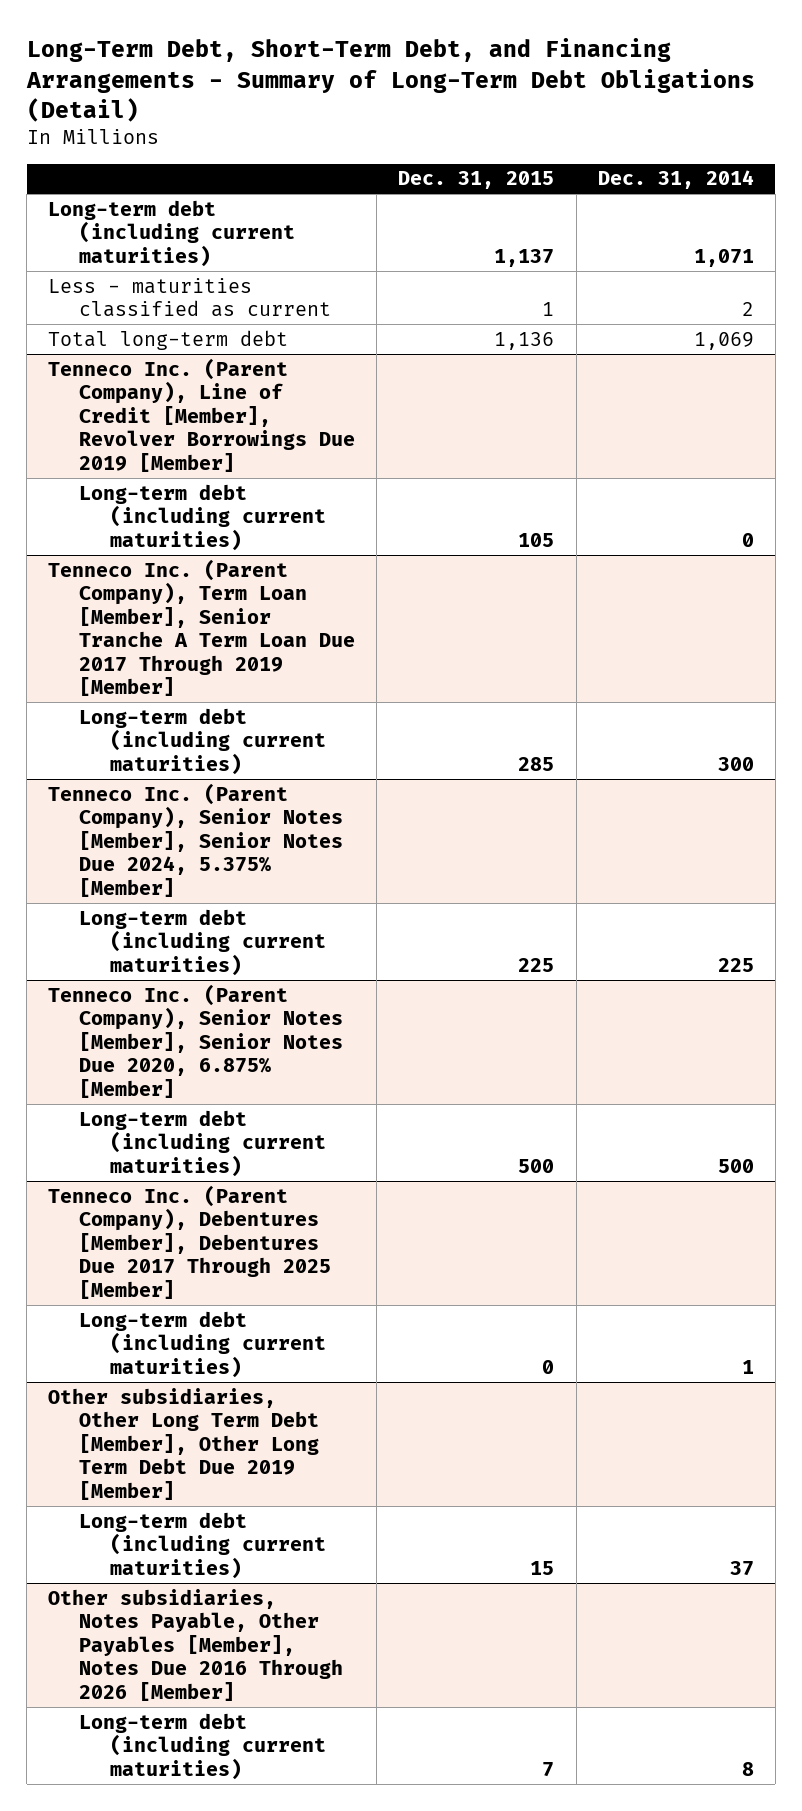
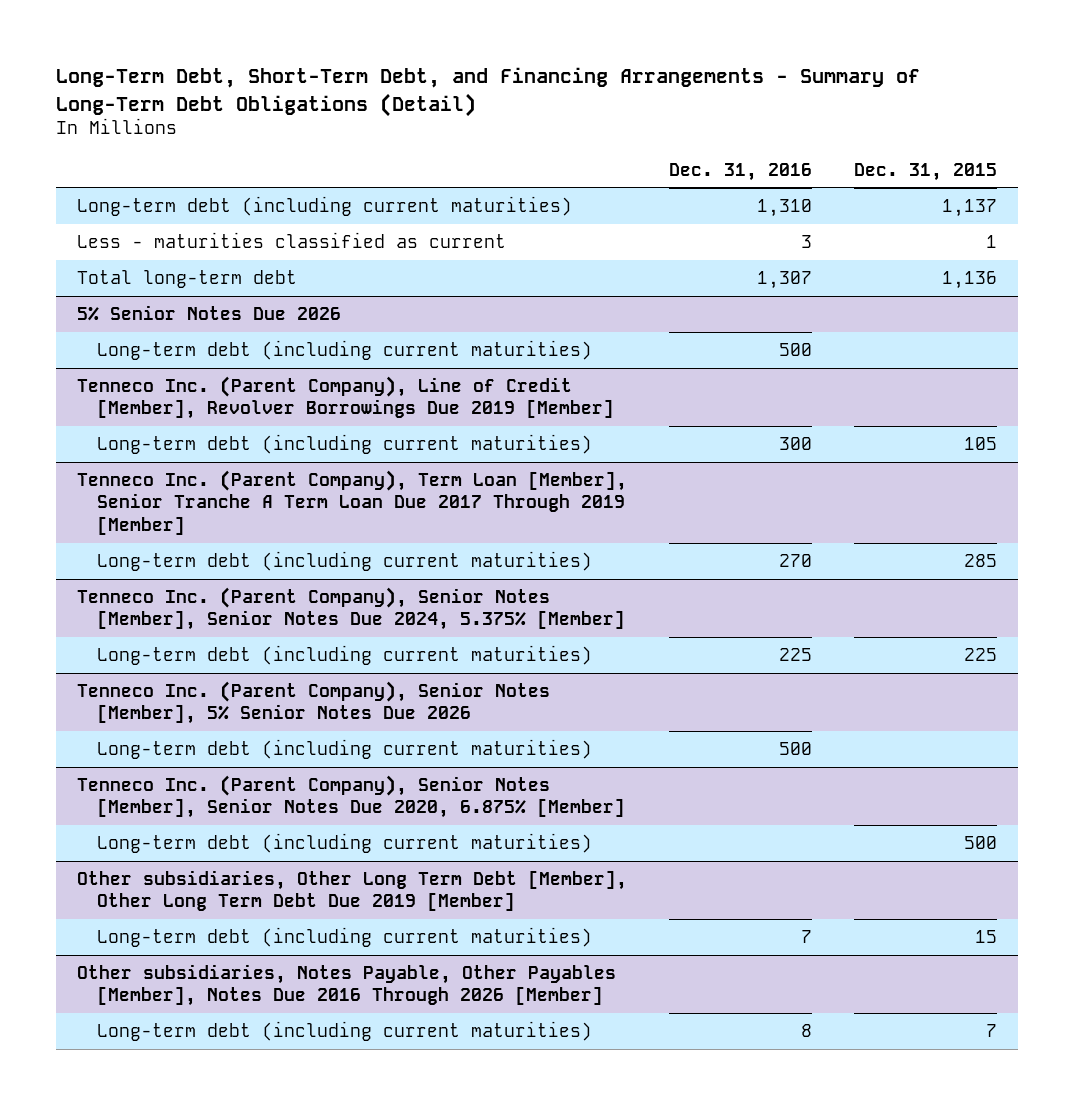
[597,170,754,190] Dec. 31, 2014 -> none
none -> [669,162,813,181] Dec. 31, 2016
none -> [77,304,342,321] 5% Senior Notes Due 2026
none -> [97,339,593,360] Long-term debt (including current maturities)
none -> [77,680,551,725] Tenneco Inc. (Parent Company), Senior Notes [Member], 5% Senior Notes Due 2026
none -> [97,738,593,759] Long-term debt (including current maturities)
[48,1184,332,1299] Tenneco Inc. (Parent Company), Debentures [Member], Debentures Due 2017 Through 2025 [Member] -> none
[79,1310,326,1378] Long-term debt (including current maturities) -> none

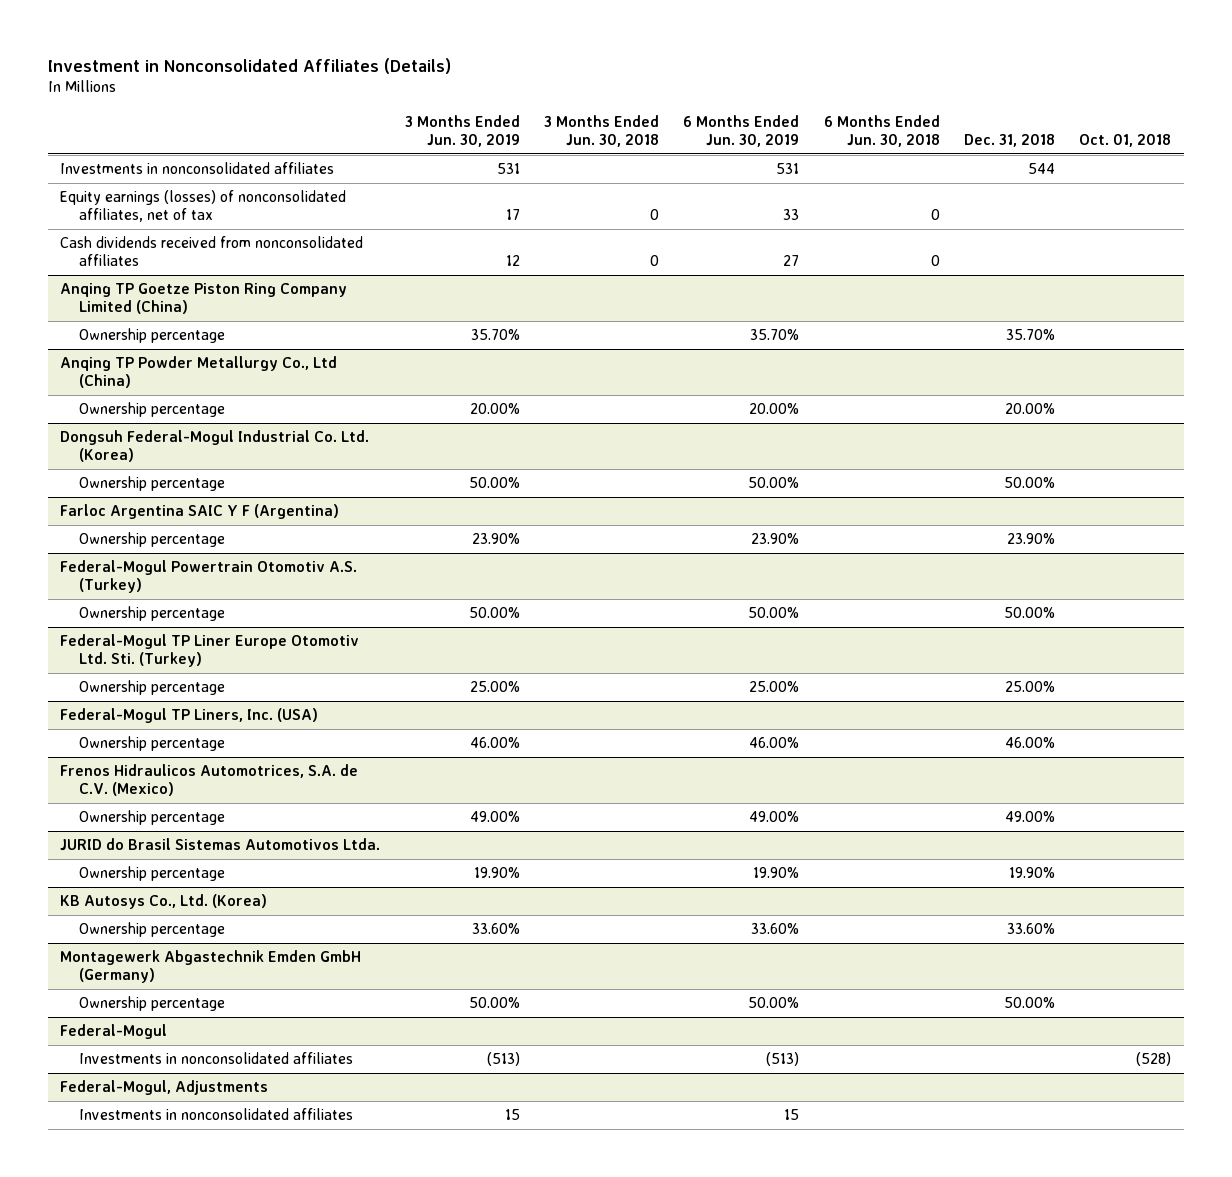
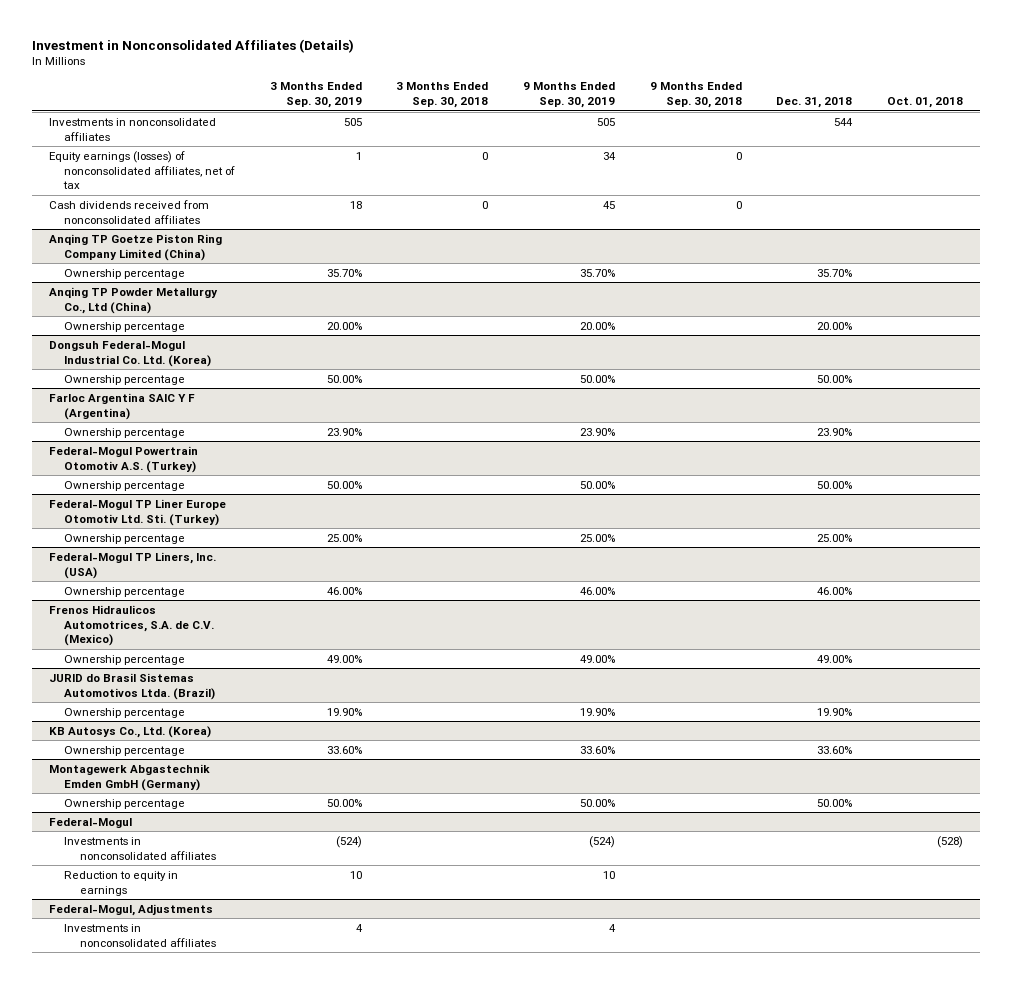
[404,114,520,148] 3 Months Ended Jun. 30, 2019 -> none
[543,114,659,148] 3 Months Ended Jun. 30, 2018 -> none
[683,114,800,148] 6 Months Ended Jun. 30, 2019 -> none
[823,114,940,148] 6 Months Ended Jun. 30, 2018 -> none
none -> [269,82,362,109] 3 Months Ended Sep. 30, 2019
none -> [396,82,489,109] 3 Months Ended Sep. 30, 2018
none -> [522,82,615,109] 9 Months Ended Sep. 30, 2019
none -> [649,82,742,109] 9 Months Ended Sep. 30, 2018
[60,838,381,852] JURID do Brasil Sistemas Automotivos Ltda. -> [48,672,216,700] JURID do Brasil Sistemas Automotivos Ltda. (Brazil)
none -> [64,870,179,896] Reduction to equity in earnings

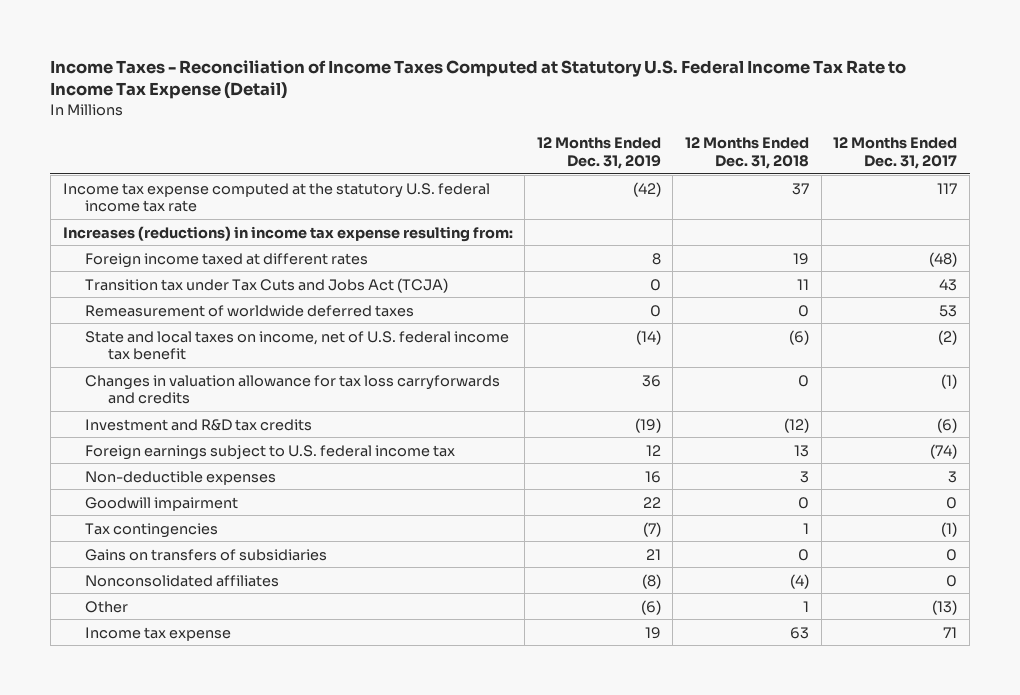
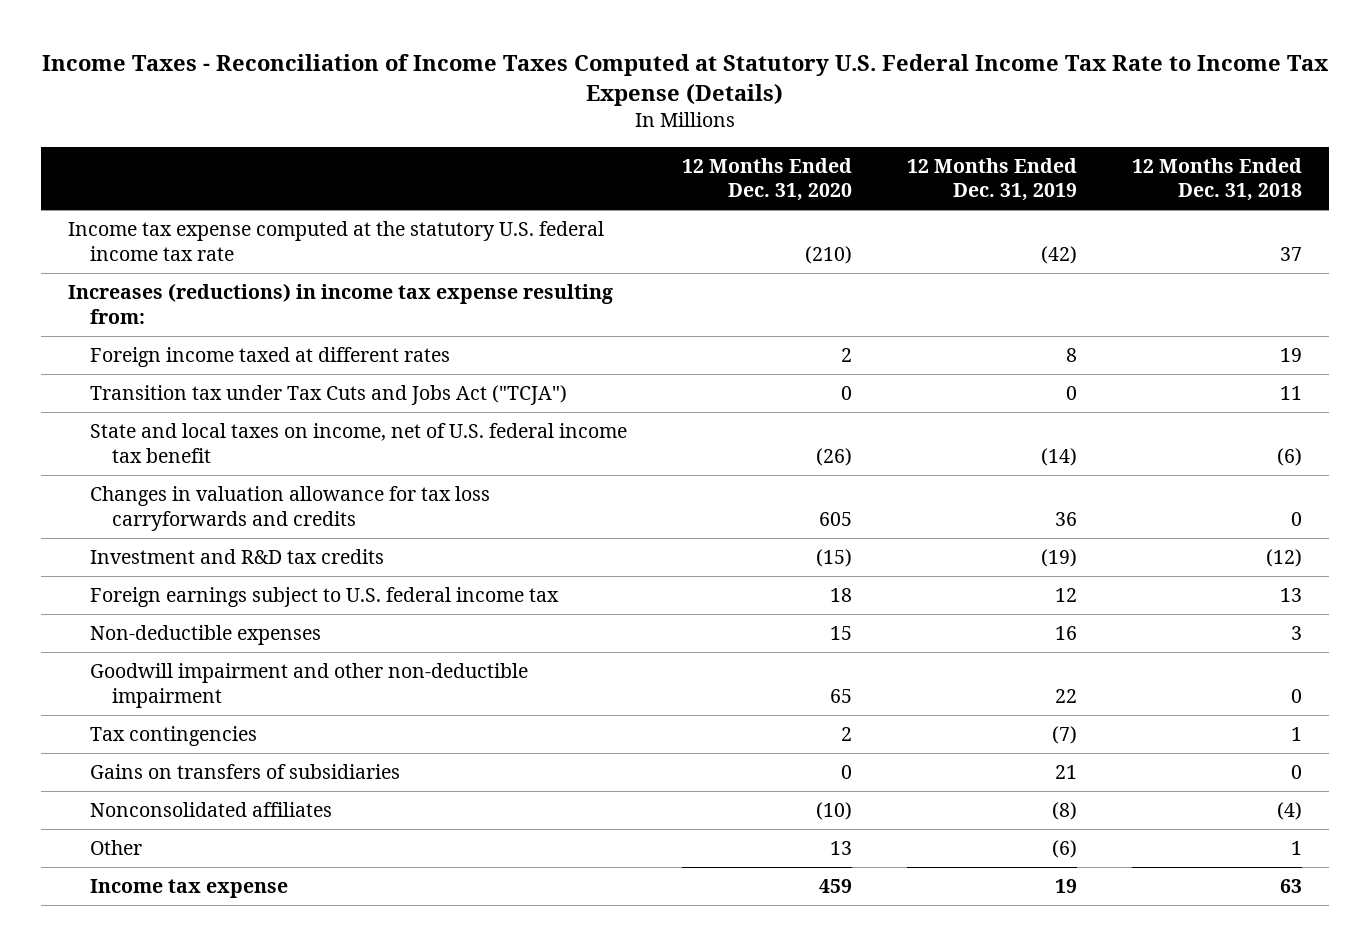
[50,59,907,100] Income Taxes - Reconciliation of Income Taxes Computed at Statutory U.S. Federal Income Tax Rate to Income Tax Expense (Detail) -> [42,54,1330,107] Income Taxes - Reconciliation of Income Taxes Computed at Statutory U.S. Federal Income Tax Rate to Income Tax Expense (Details)
[833,136,958,169] 12 Months Ended Dec. 31, 2017 -> none
none -> [682,157,853,202] 12 Months Ended Dec. 31, 2020
[85,304,415,317] Remeasurement of worldwide deferred taxes -> none
[85,277,449,293] Transition tax under Tax Cuts and Jobs Act (TCJA) -> [90,385,568,406] Transition tax under Tax Cuts and Jobs Act ("TCJA")
[85,496,239,511] Goodwill impairment -> [90,663,529,708] Goodwill impairment and other non-deductible impairment

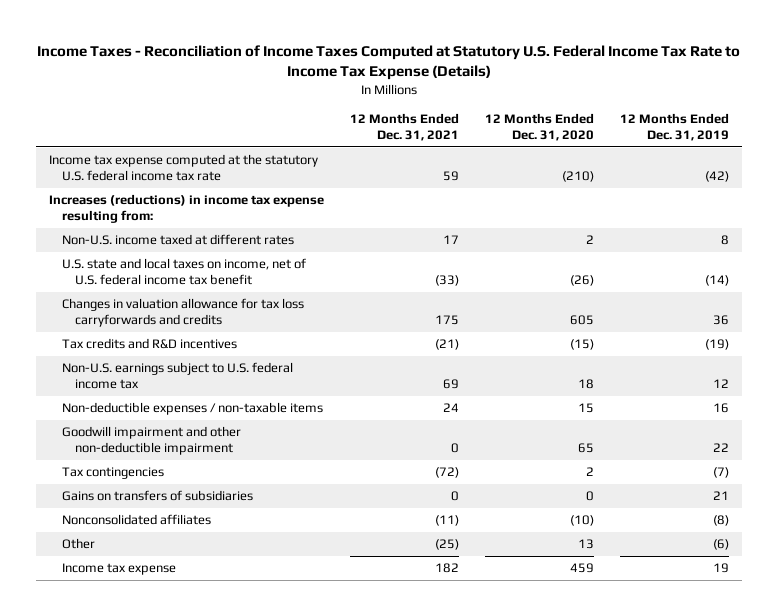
[1131,157,1302,202] 12 Months Ended Dec. 31, 2018 -> none
none -> [349,112,459,142] 12 Months Ended Dec. 31, 2021
[90,385,568,406] Transition tax under Tax Cuts and Jobs Act ("TCJA") -> none
[90,347,451,368] Foreign income taxed at different rates -> [62,234,295,246] Non-U.S. income taxed at different rates
[90,423,628,463] State and local taxes on income, net of U.S. federal income tax benefit -> [62,258,307,286] U.S. state and local taxes on income, net of U.S. federal income tax benefit
[90,549,385,565] Investment and R&D tax credits -> [62,338,238,350] Tax credits and R&D incentives
[90,587,560,608] Foreign earnings subject to U.S. federal income tax -> [62,362,294,390] Non-U.S. earnings subject to U.S. federal income tax
[90,625,322,646] Non-deductible expenses -> [62,402,324,416] Non-deductible expenses / non-taxable items

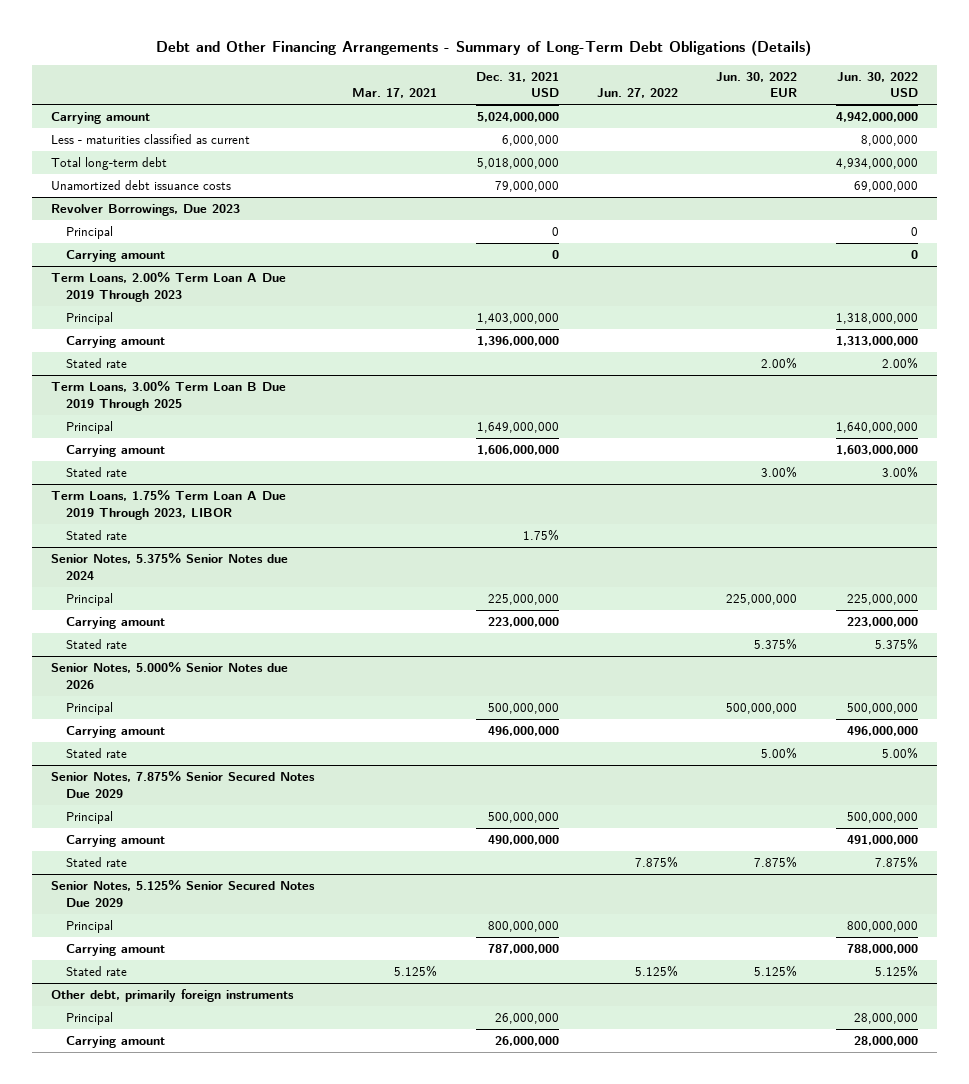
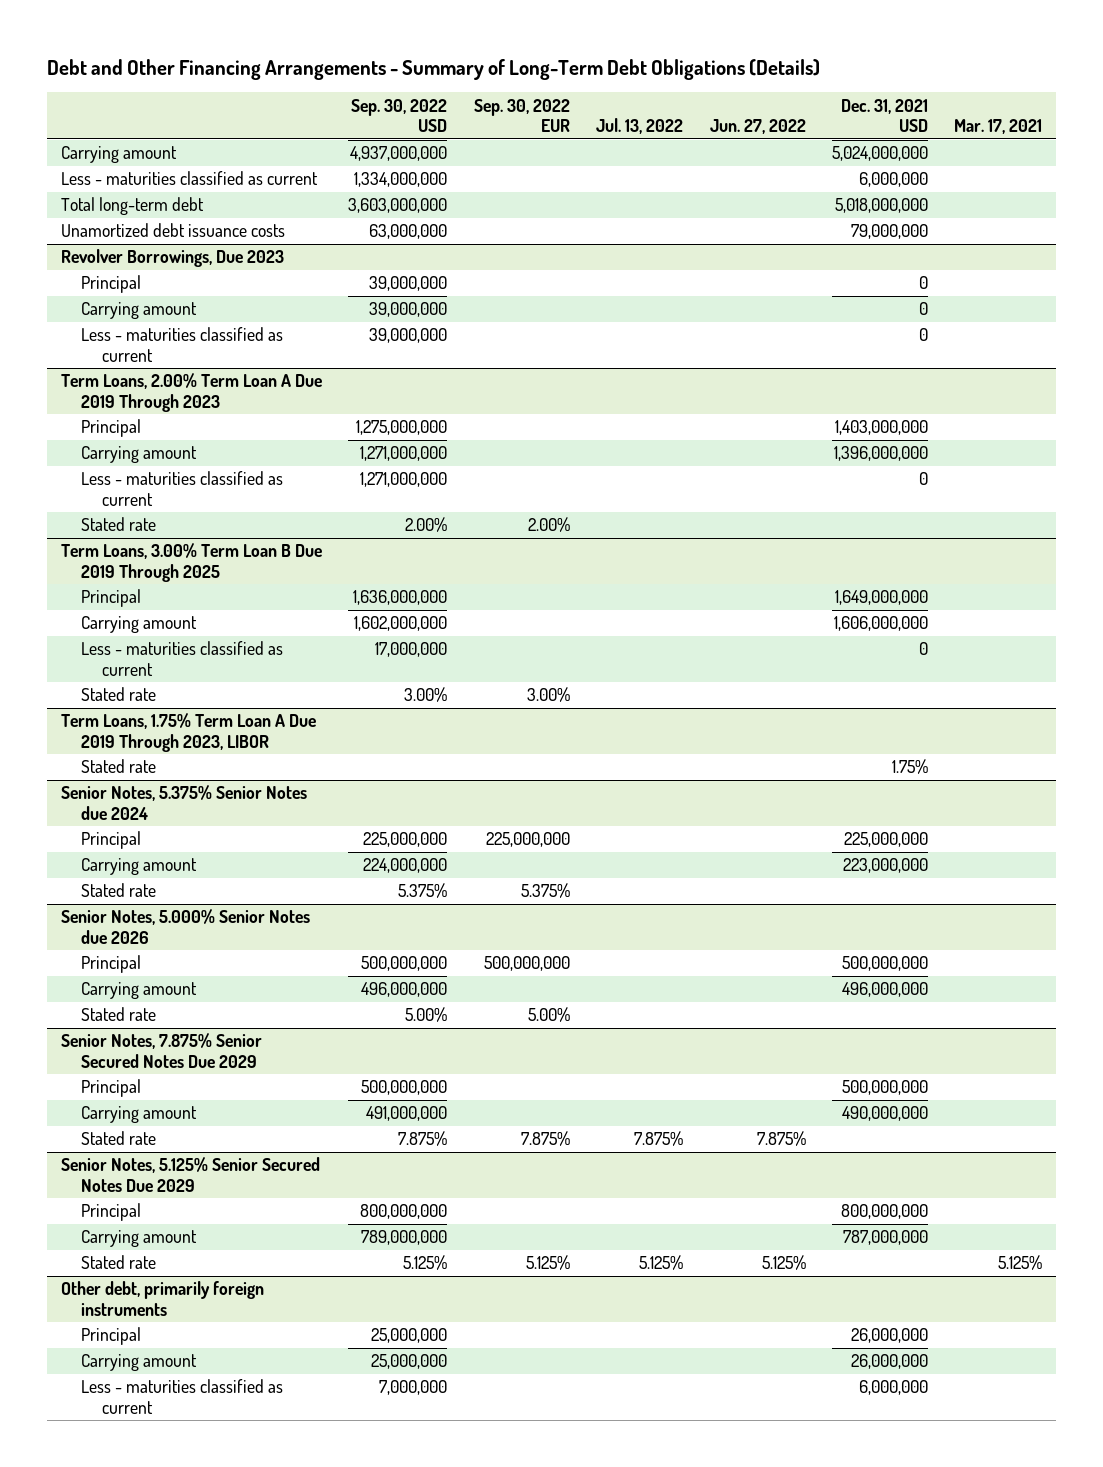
[716,72,798,98] Jun. 30, 2022 EUR -> none
[836,72,918,98] Jun. 30, 2022 USD -> none
none -> [351,98,448,133] Sep. 30, 2022 USD
none -> [473,98,570,133] Sep. 30, 2022 EUR
none -> [596,118,684,135] Jul. 13, 2022
none -> [81,327,284,362] Less - maturities classified as current
none -> [81,471,284,506] Less - maturities classified as current
none -> [81,641,284,676] Less - maturities classified as current
none -> [81,1379,284,1414] Less - maturities classified as current

